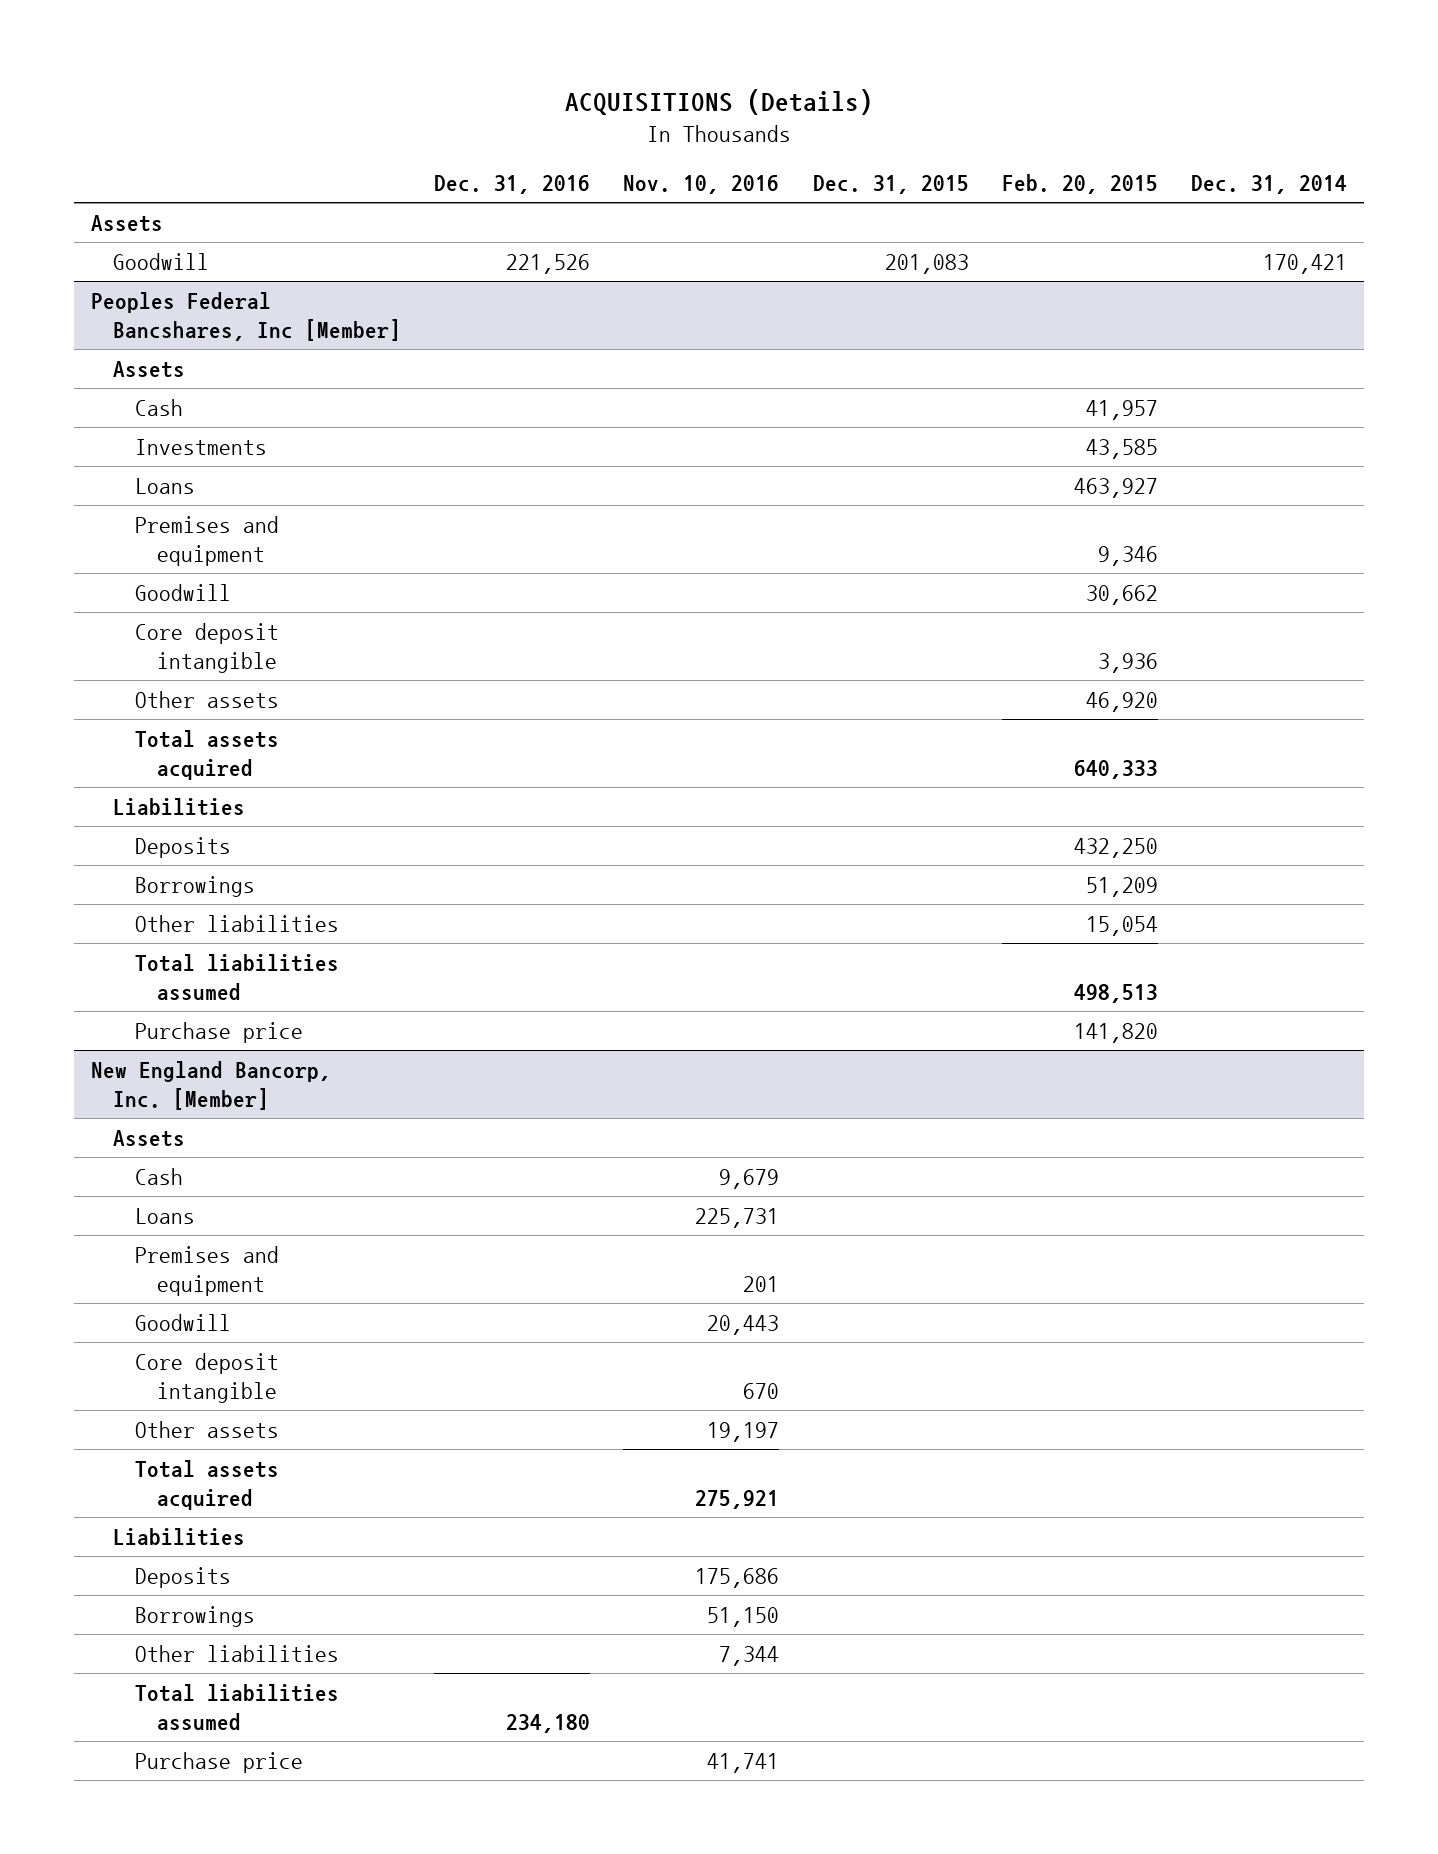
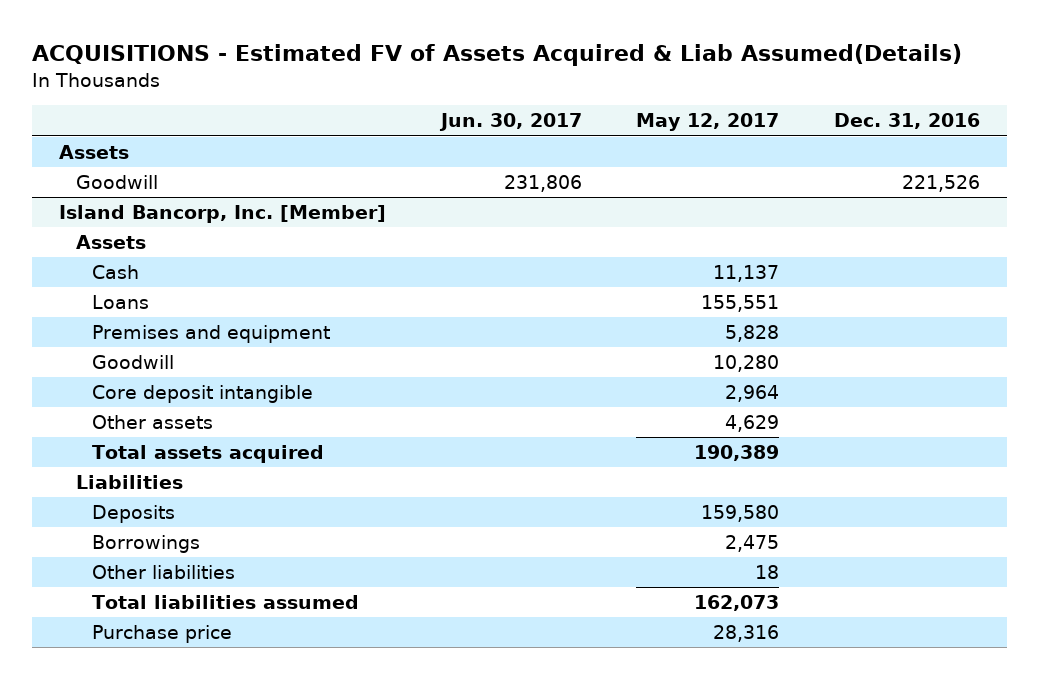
[564,88,873,115] ACQUISITIONS (Details) -> [31,44,962,67] ACQUISITIONS - Estimated FV of Assets Acquired & Liab Assumed(Details)
[623,175,780,195] Nov. 10, 2016 -> none
[812,175,969,195] Dec. 31, 2015 -> none
[1002,174,1159,195] Feb. 20, 2015 -> none
[1191,175,1348,195] Dec. 31, 2014 -> none
none -> [438,113,582,132] Jun. 30, 2017
none -> [636,113,780,132] May 12, 2017
[90,291,401,342] Peoples Federal Bancshares, Inc [Member] -> none
[112,360,185,378] Assets -> none
[134,398,183,416] Cash -> none
[134,438,267,455] Investments -> none
[134,477,195,494] Loans -> none
[134,515,279,567] Premises and equipment -> none
[134,583,231,601] Goodwill -> none
[134,622,279,674] Core deposit intangible -> none
[134,690,279,708] Other assets -> none
[134,729,279,781] Total assets acquired -> none
[112,797,245,816] Liabilities -> none
[134,836,231,858] Deposits -> none
[134,875,255,897] Borrowings -> none
[134,914,339,932] Other liabilities -> none
[134,953,339,1001] Total liabilities assumed -> none
[134,1021,303,1043] Purchase price -> none
[90,1060,331,1111] New England Bancorp, Inc. [Member] -> none
[112,1129,185,1147] Assets -> none
[134,1167,183,1185] Cash -> none
[134,1207,195,1224] Loans -> none
[134,1245,279,1297] Premises and equipment -> none
[134,1313,231,1331] Goodwill -> none
[134,1352,279,1404] Core deposit intangible -> none
[134,1420,279,1438] Other assets -> none
[134,1459,279,1511] Total assets acquired -> none
[112,1527,245,1546] Liabilities -> none
[134,1566,231,1588] Deposits -> none
[134,1605,255,1627] Borrowings -> none
[134,1644,339,1662] Other liabilities -> none
[134,1683,339,1731] Total liabilities assumed -> none
[134,1751,303,1773] Purchase price -> none
none -> [59,205,387,224] Island Bancorp, Inc. [Member]
none -> [75,235,146,250] Assets
none -> [92,265,140,280] Cash
none -> [92,295,150,310] Loans
none -> [92,325,331,344] Premises and equipment
none -> [92,355,175,370] Goodwill
none -> [92,385,314,404] Core deposit intangible
none -> [92,415,214,430] Other assets
none -> [92,445,325,464] Total assets acquired
none -> [75,475,183,490] Liabilities
none -> [92,505,176,524] Deposits
none -> [92,535,201,554] Borrowings
none -> [92,565,236,580] Other liabilities
none -> [92,595,360,610] Total liabilities assumed
none -> [92,625,233,644] Purchase price

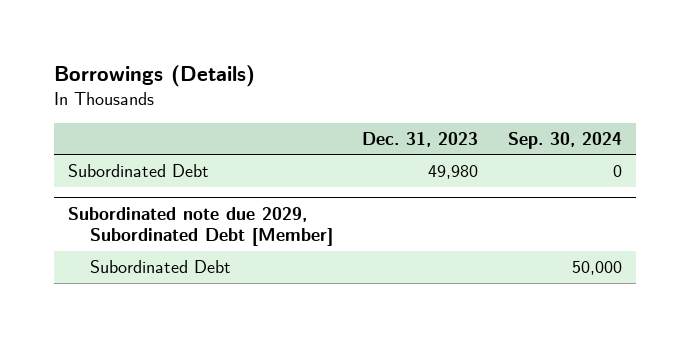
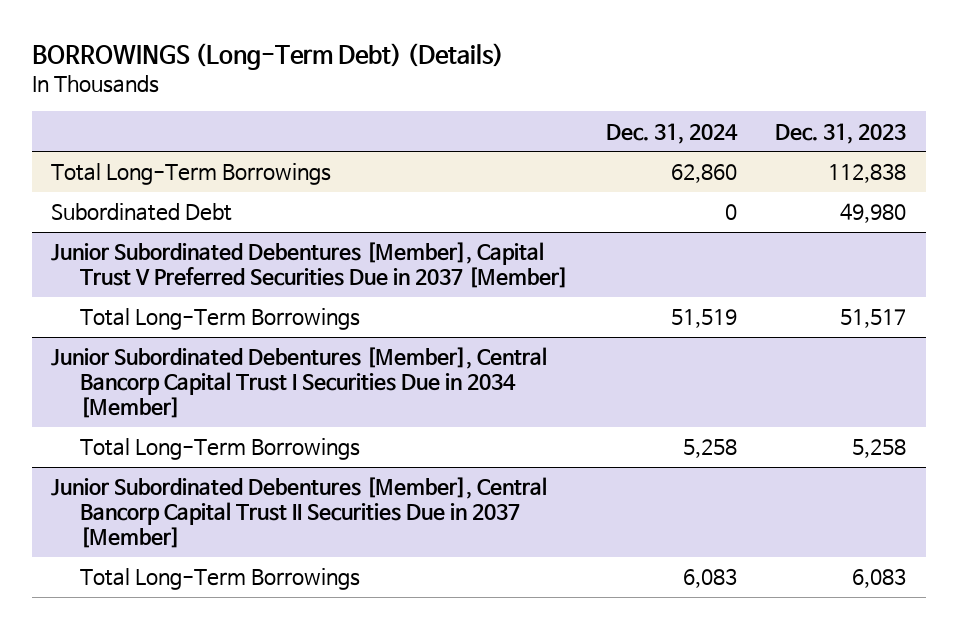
[53,64,255,87] Borrowings (Details) -> [31,43,504,71] BORROWINGS (Long-Term Debt) (Details)
[507,131,622,149] Sep. 30, 2024 -> none
none -> [605,122,738,144] Dec. 31, 2024
none -> [51,163,332,186] Total Long-Term Borrowings
[68,206,333,247] Subordinated note due 2029, Subordinated Debt [Member] -> none
[89,260,231,274] Subordinated Debt -> none
none -> [51,242,568,289] Junior Subordinated Debentures [Member], Capital Trust V Preferred Securities Due in 2037 [Member]
none -> [79,308,360,331] Total Long-Term Borrowings
none -> [51,347,548,419] Junior Subordinated Debentures [Member], Central Bancorp Capital Trust I Securities Due in 2034 [Member]
none -> [79,438,360,461] Total Long-Term Borrowings
none -> [51,477,548,549] Junior Subordinated Debentures [Member], Central Bancorp Capital Trust II Securities Due in 2037 [Member]
none -> [79,568,360,591] Total Long-Term Borrowings

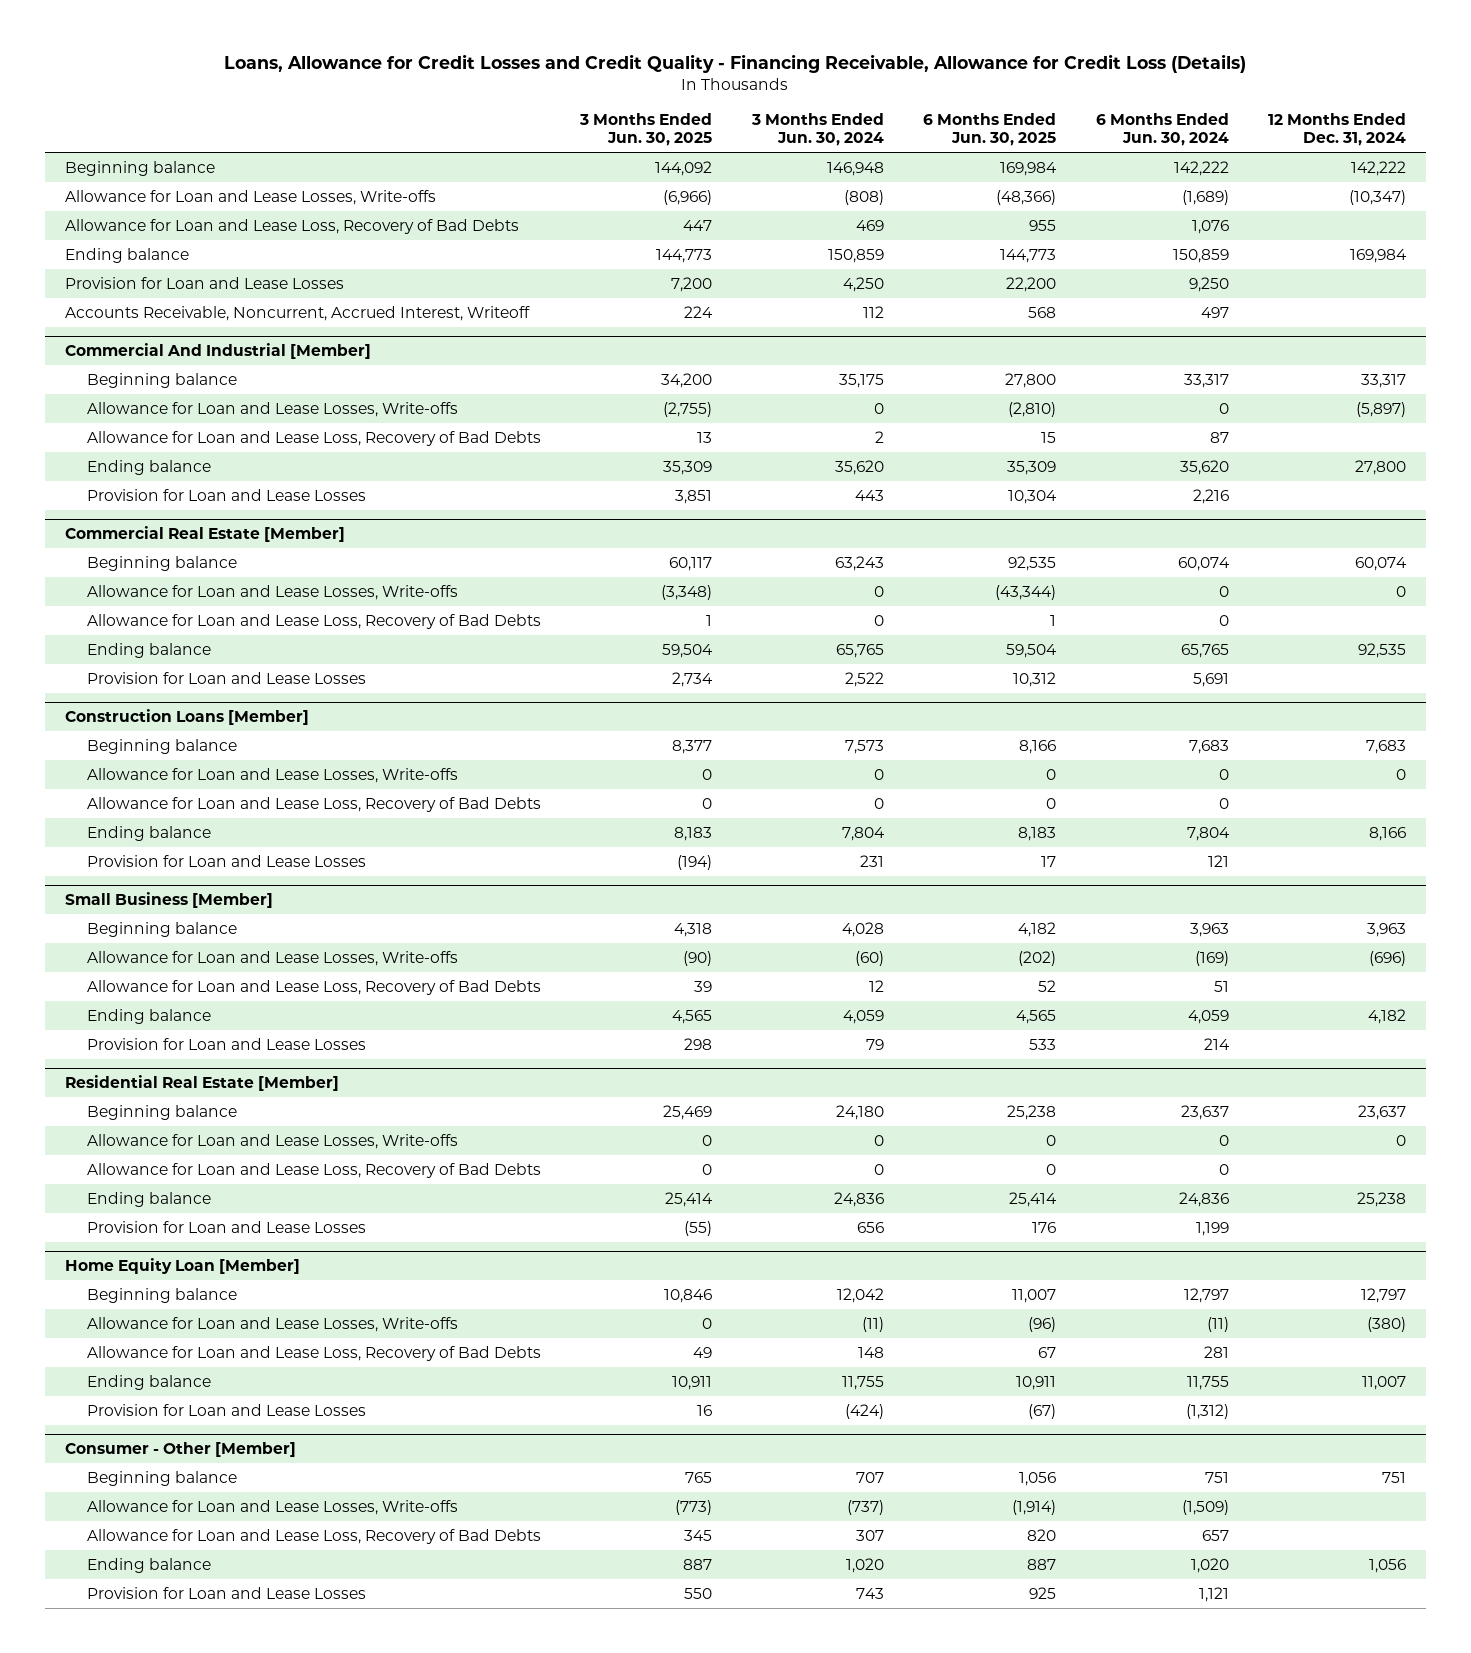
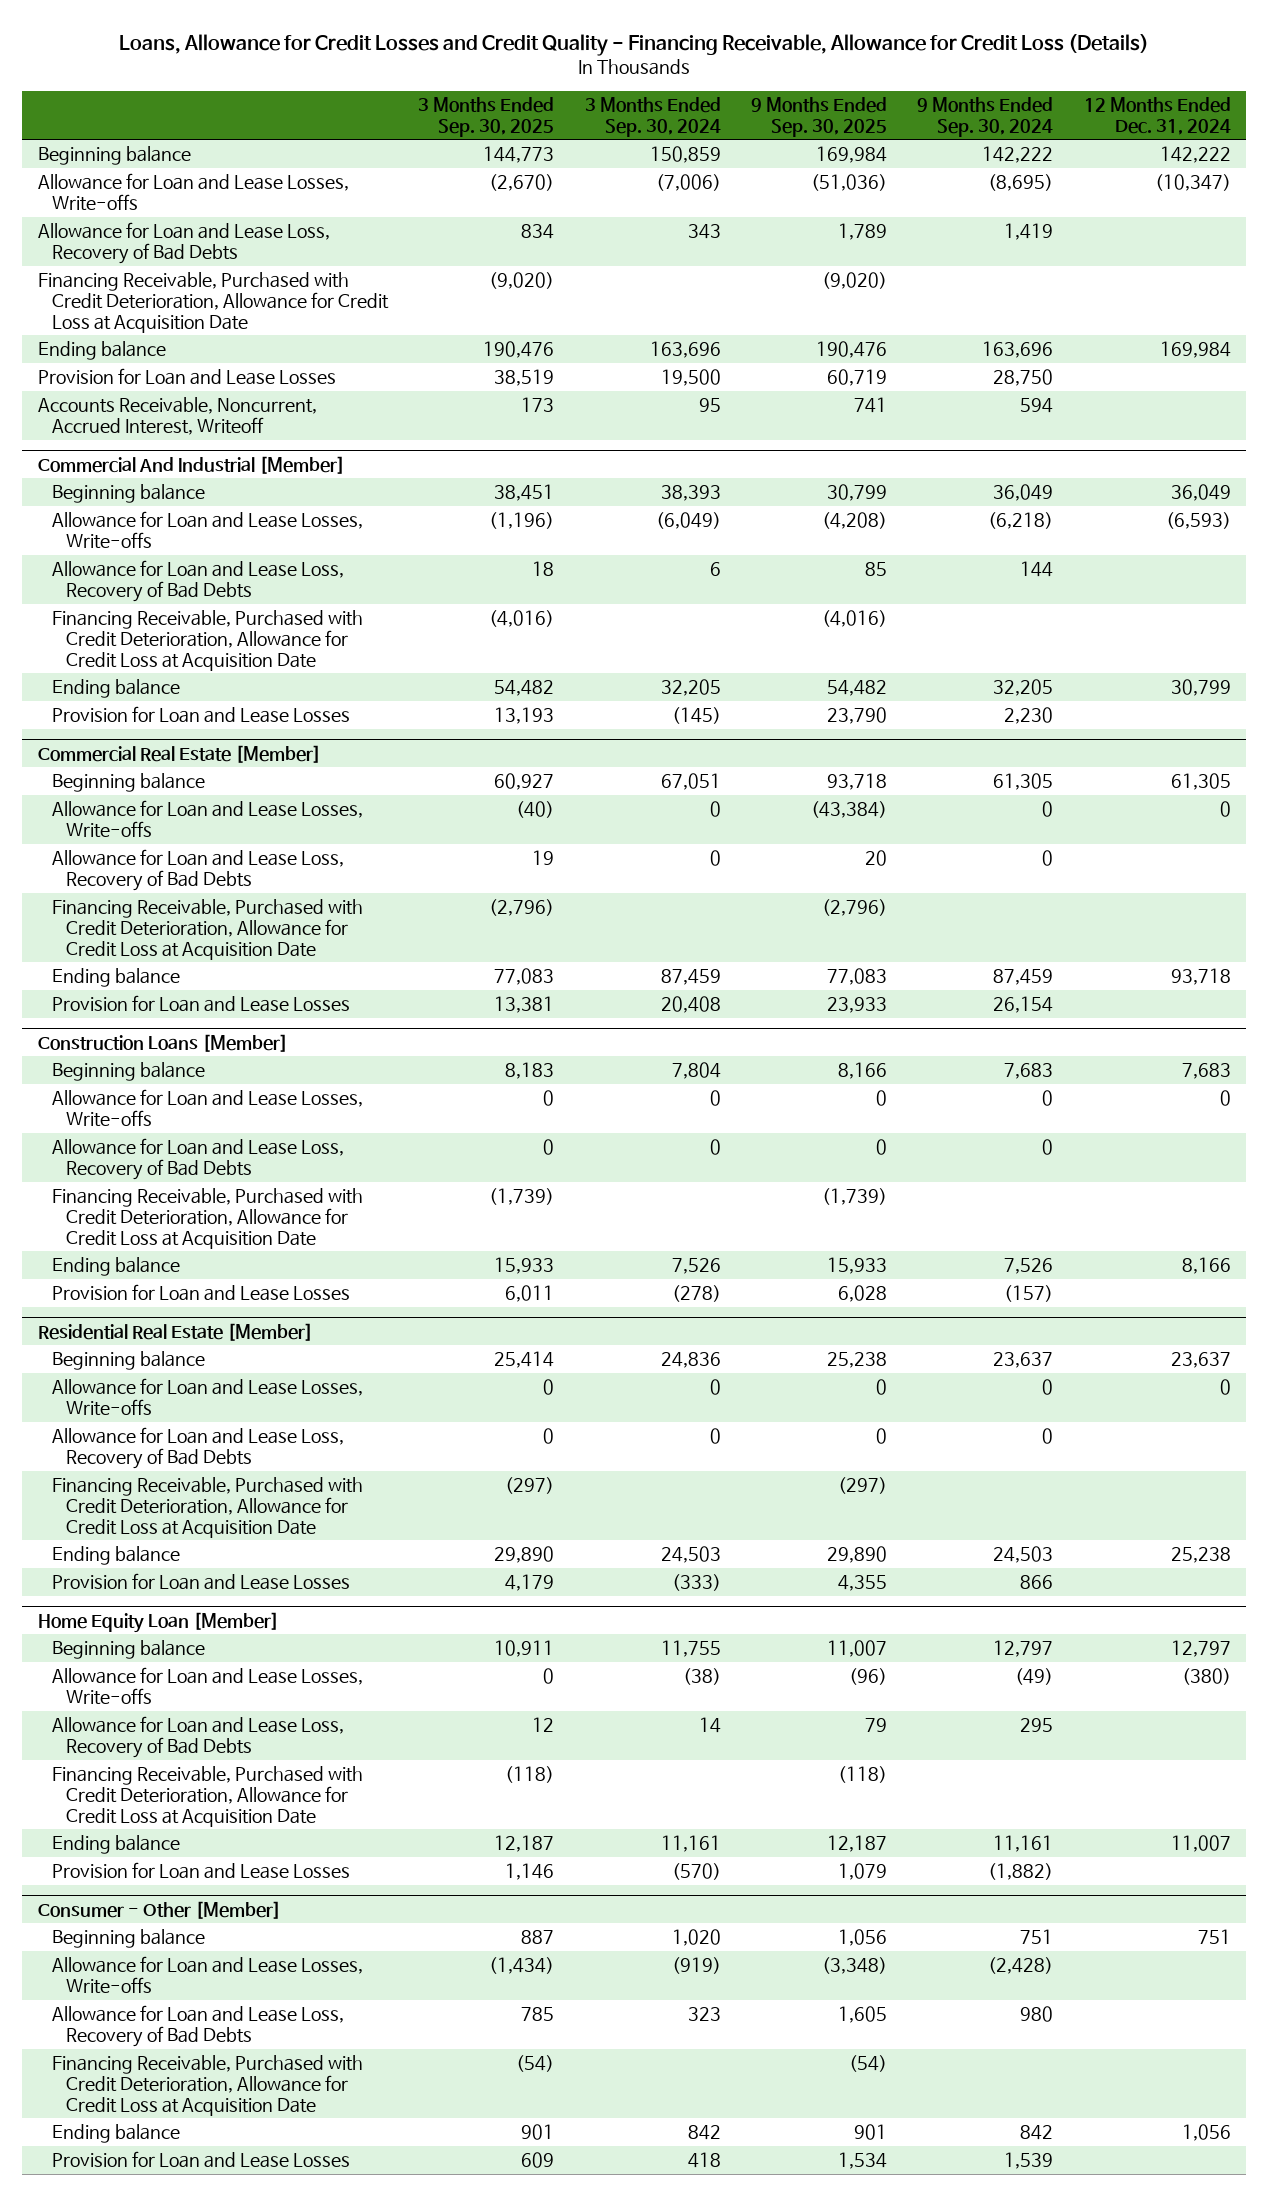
[579,113,713,147] 3 Months Ended Jun. 30, 2025 -> none
[750,113,884,147] 3 Months Ended Jun. 30, 2024 -> none
[923,113,1057,147] 6 Months Ended Jun. 30, 2025 -> none
[1095,113,1229,147] 6 Months Ended Jun. 30, 2024 -> none
none -> [418,96,555,137] 3 Months Ended Sep. 30, 2025
none -> [584,96,721,137] 3 Months Ended Sep. 30, 2024
none -> [750,96,887,137] 9 Months Ended Sep. 30, 2025
none -> [917,96,1054,137] 9 Months Ended Sep. 30, 2024
none -> [37,272,389,333] Financing Receivable, Purchased with Credit Deterioration, Allowance for Credit Loss at Acquisition Date
[1360,373,1406,388] 33,317 -> [1170,484,1231,502] 36,049
[1355,401,1406,417] (5,897) -> [1165,512,1231,530] (6,593)
none -> [51,610,363,671] Financing Receivable, Purchased with Credit Deterioration, Allowance for Credit Loss at Acquisition Date
[1354,459,1406,475] 27,800 -> [1170,679,1231,697] 30,799
[1354,556,1407,571] 60,074 -> [1170,773,1231,791] 61,305
none -> [51,899,363,960] Financing Receivable, Purchased with Credit Deterioration, Allowance for Credit Loss at Acquisition Date
[1357,642,1406,658] 92,535 -> [1170,968,1231,986] 93,718
none -> [51,1188,363,1249] Financing Receivable, Purchased with Credit Deterioration, Allowance for Credit Loss at Acquisition Date
[64,891,273,908] Small Business [Member] -> none
[87,921,238,937] Beginning balance -> none
[87,950,459,966] Allowance for Loan and Lease Losses, Write-offs -> none
[87,979,542,995] Allowance for Loan and Lease Loss, Recovery of Bad Debts -> none
[87,1008,212,1024] Ending balance -> none
[87,1037,367,1050] Provision for Loan and Lease Losses -> none
none -> [51,1477,363,1538] Financing Receivable, Purchased with Credit Deterioration, Allowance for Credit Loss at Acquisition Date
none -> [51,1766,363,1827] Financing Receivable, Purchased with Credit Deterioration, Allowance for Credit Loss at Acquisition Date
none -> [51,2055,363,2116] Financing Receivable, Purchased with Credit Deterioration, Allowance for Credit Loss at Acquisition Date

